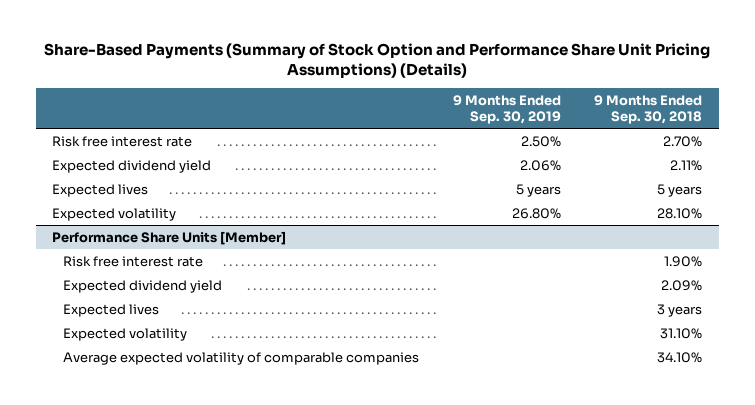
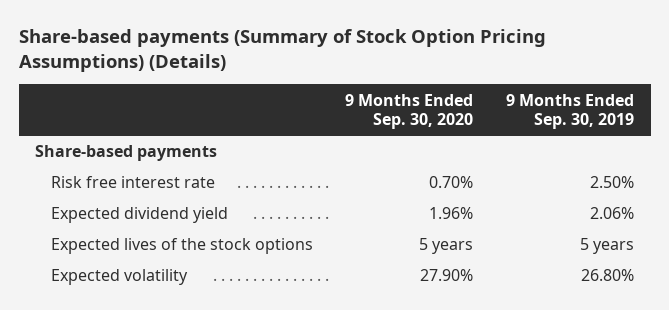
[44,43,711,79] Share-Based Payments (Summary of Stock Option and Performance Share Unit Pricing Assumptions) (Details) -> [18,29,546,73] Share-based payments (Summary of Stock Option Pricing Assumptions) (Details)
[594,95,703,124] 9 Months Ended Sep. 30, 2018 -> none
none -> [345,93,474,130] 9 Months Ended Sep. 30, 2020
none -> [34,145,217,162] Share-based payments
[52,183,149,197] Expected lives -> [50,238,313,255] Expected lives of the stock options
[52,230,287,245] Performance Share Units [Member] -> none
[62,255,203,267] Risk free interest rate -> none
[62,279,222,293] Expected dividend yield -> none
[62,303,159,317] Expected lives -> none
[62,327,187,341] Expected volatility -> none
[62,351,419,365] Average expected volatility of comparable companies -> none

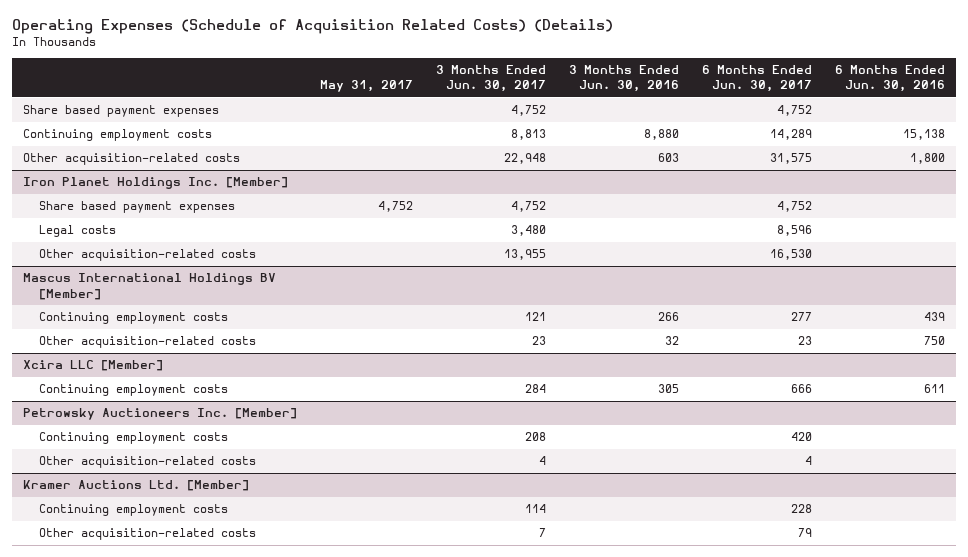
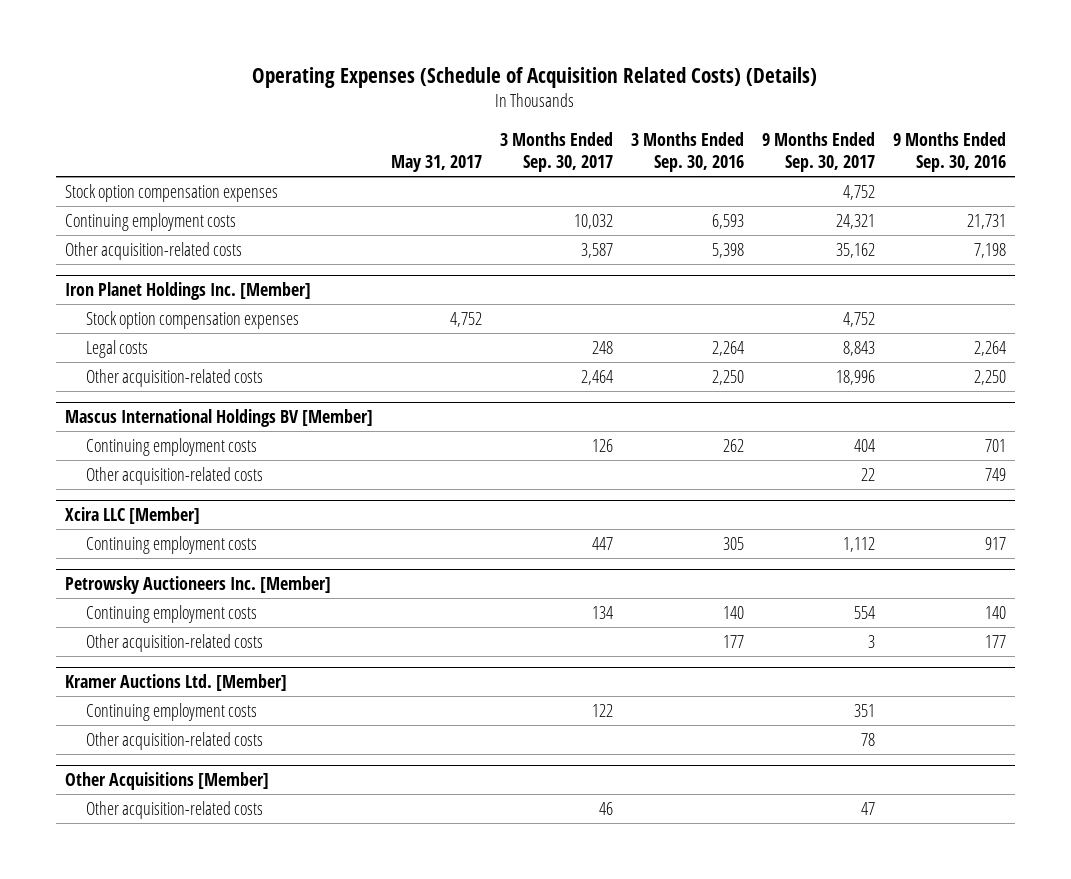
[435,65,546,93] 3 Months Ended Jun. 30, 2017 -> none
[568,65,679,93] 3 Months Ended Jun. 30, 2016 -> none
[701,65,812,93] 6 Months Ended Jun. 30, 2017 -> none
[834,65,945,93] 6 Months Ended Jun. 30, 2016 -> none
none -> [499,131,613,172] 3 Months Ended Sep. 30, 2017
none -> [630,131,744,172] 3 Months Ended Sep. 30, 2016
none -> [762,131,876,172] 9 Months Ended Sep. 30, 2017
none -> [893,131,1007,172] 9 Months Ended Sep. 30, 2016
[23,105,220,118] Share based payment expenses -> [64,183,278,202] Stock option compensation expenses
[38,201,235,214] Share based payment expenses -> [85,310,299,329] Stock option compensation expenses
none -> [64,771,269,790] Other Acquisitions [Member]
none -> [85,800,263,819] Other acquisition-related costs

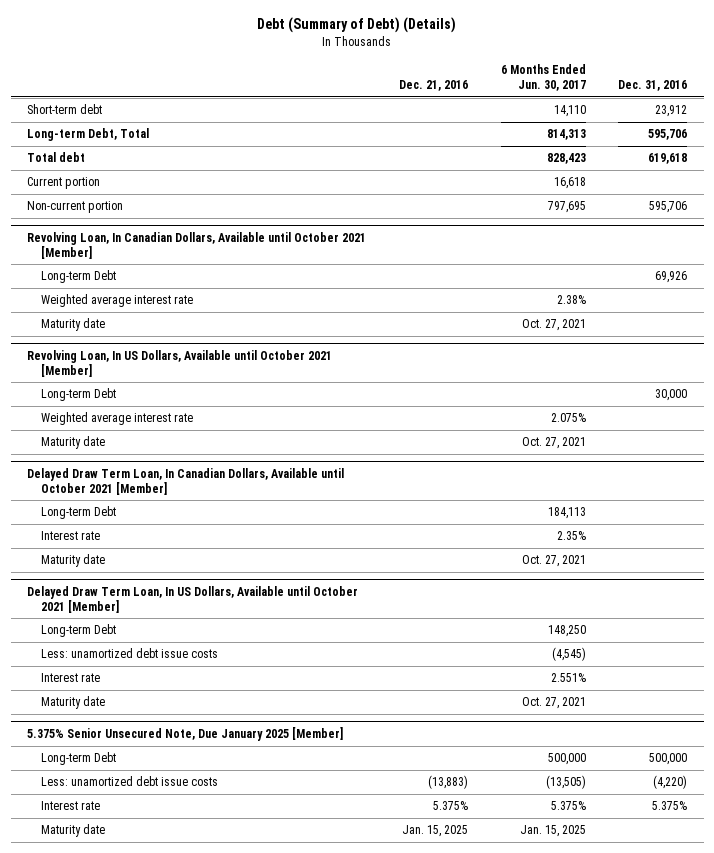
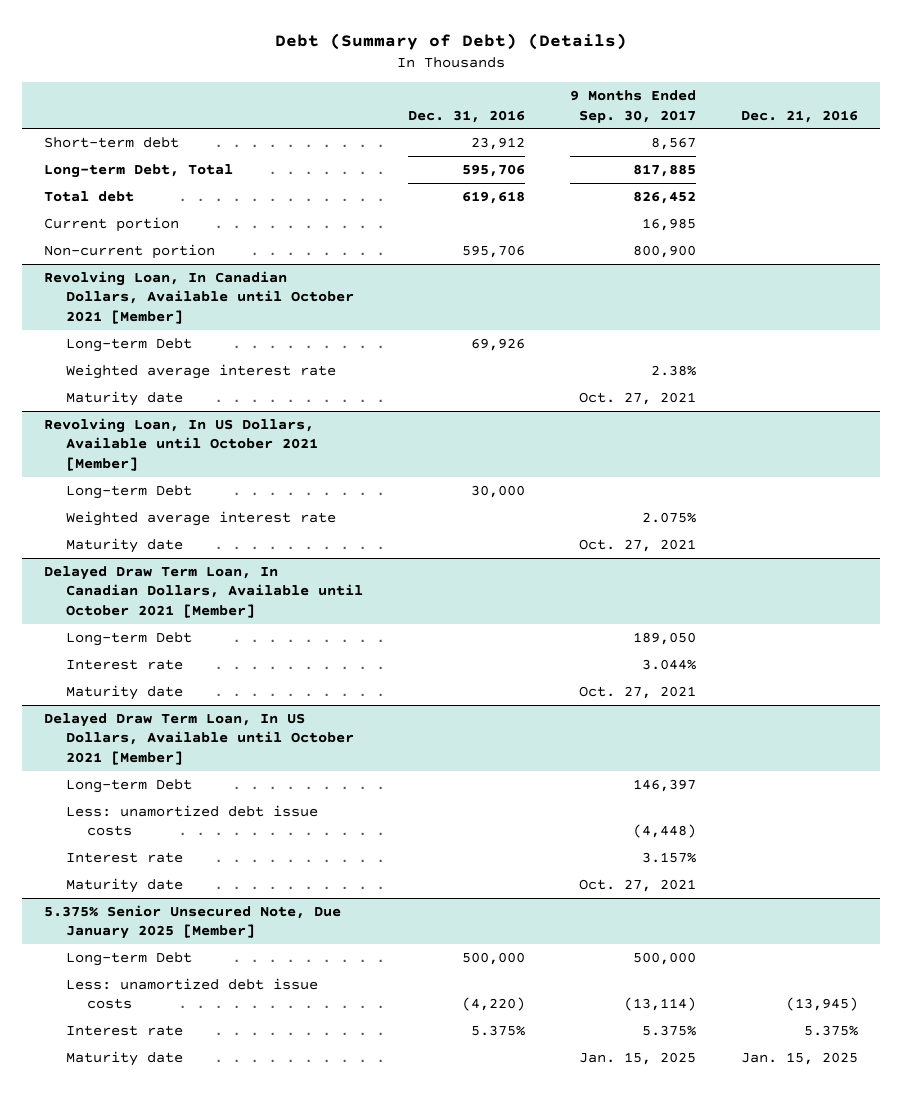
[500,64,586,92] 6 Months Ended Jun. 30, 2017 -> none
none -> [569,90,696,123] 9 Months Ended Sep. 30, 2017
[427,775,468,790] (13,883) -> [785,997,858,1012] (13,945)

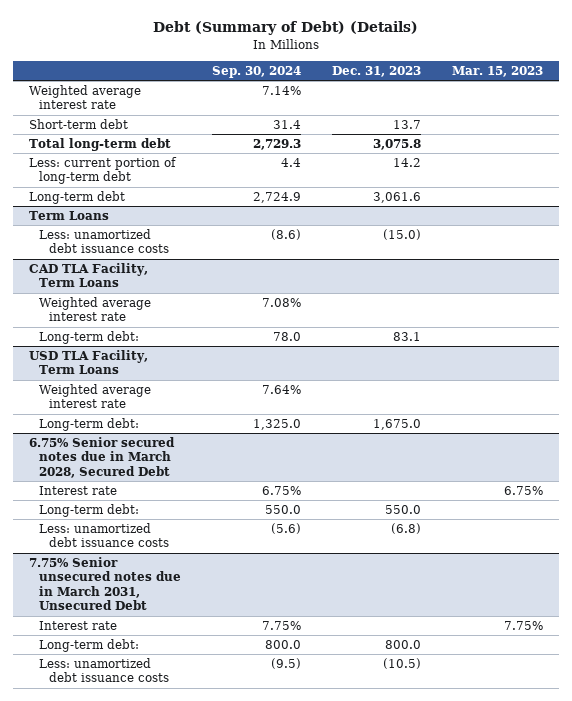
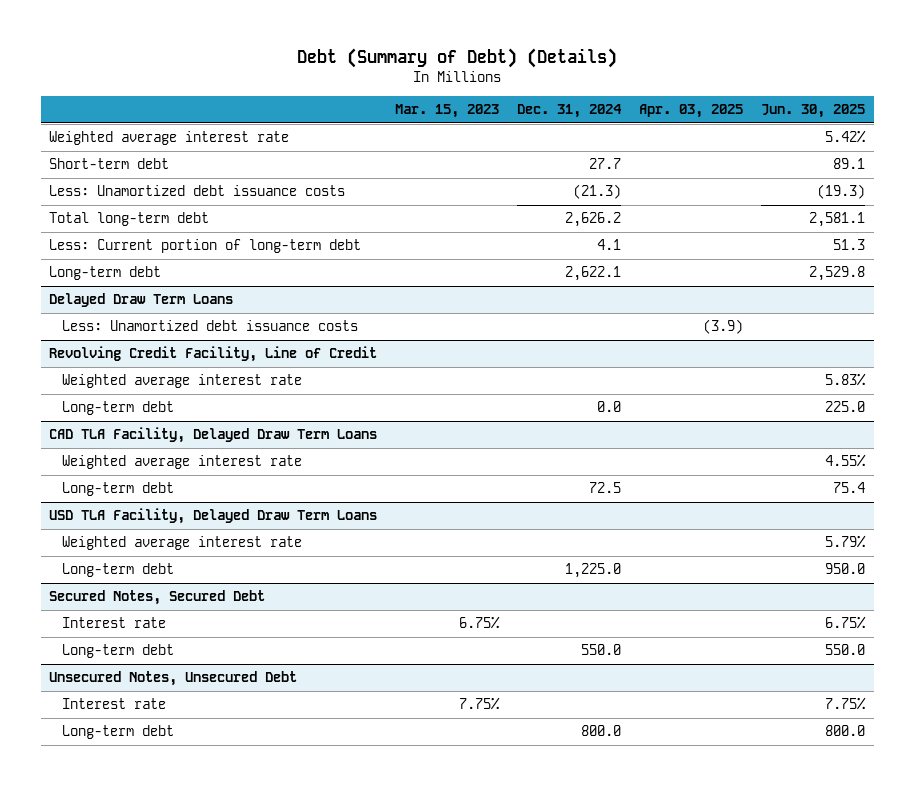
[212,66,302,79] Sep. 30, 2024 -> none
[332,66,422,78] Dec. 31, 2023 -> none
none -> [517,104,623,119] Dec. 31, 2024
none -> [638,104,743,119] Apr. 03, 2025
none -> [760,104,865,119] Jun. 30, 2025
none -> [49,185,346,197] Less: Unamortized debt issuance costs
[28,157,177,185] Less: current portion of long-term debt -> [49,239,362,254] Less: Current portion of long-term debt
[28,211,109,221] Term Loans -> none
[39,229,170,254] Less: unamortized debt issuance costs -> none
none -> [49,293,234,308] Delayed Draw Term Loans
none -> [61,320,358,332] Less: Unamortized debt issuance costs
none -> [49,346,378,363] Revolving Credit Facility, Line of Credit
none -> [61,374,302,389] Weighted average interest rate
none -> [61,401,174,416] Long-term debt
[28,263,148,288] CAD TLA Facility, Term Loans -> [49,427,378,444] CAD TLA Facility, Delayed Draw Term Loans
[39,331,140,345] Long-term debt: -> [61,482,174,497] Long-term debt
[28,350,148,375] USD TLA Facility, Term Loans -> [49,508,378,525] USD TLA Facility, Delayed Draw Term Loans
[39,418,140,432] Long-term debt: -> [61,563,174,578] Long-term debt
[28,437,175,478] 6.75% Senior secured notes due in March 2028, Secured Debt -> [49,590,266,606] Secured Notes, Secured Debt
[39,523,170,548] Less: unamortized debt issuance costs -> none
[39,504,140,518] Long-term debt: -> [61,644,174,659] Long-term debt
[28,557,182,611] 7.75% Senior unsecured notes due in March 2031, Unsecured Debt -> [49,671,298,687] Unsecured Notes, Unsecured Debt
[39,658,170,683] Less: unamortized debt issuance costs -> none
[39,639,140,653] Long-term debt: -> [61,725,174,740] Long-term debt

